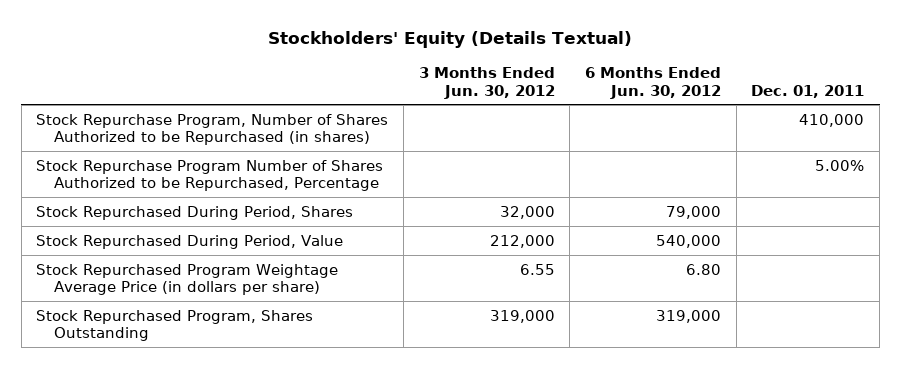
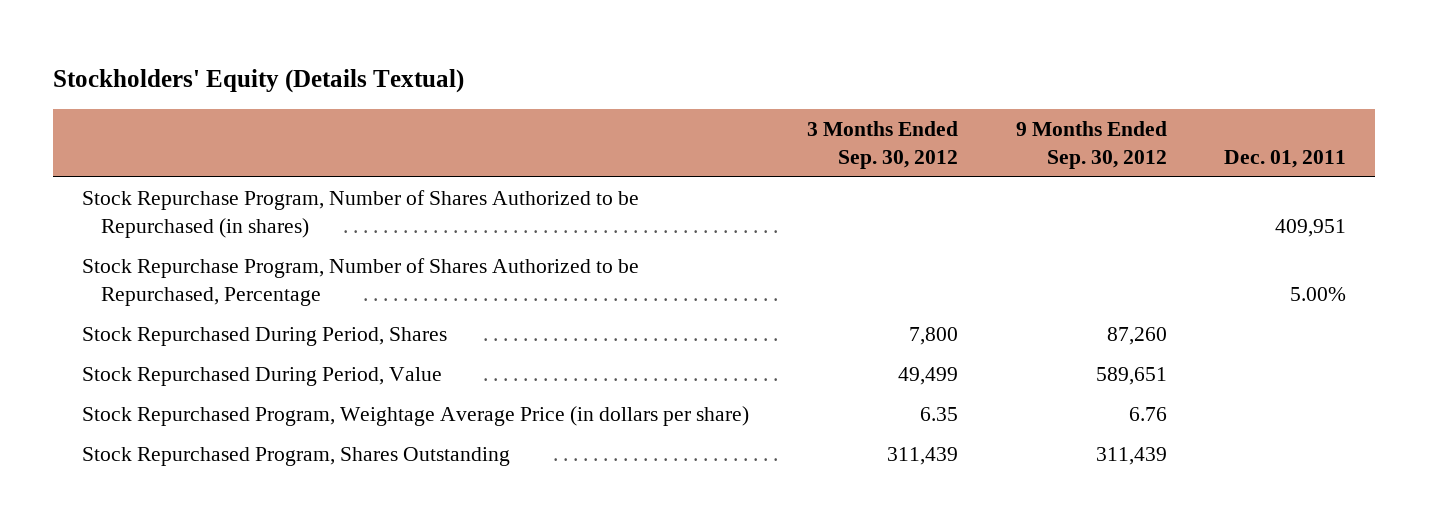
[418,67,555,99] 3 Months Ended Jun. 30, 2012 -> none
[585,67,722,99] 6 Months Ended Jun. 30, 2012 -> none
none -> [807,120,959,169] 3 Months Ended Sep. 30, 2012
none -> [1015,120,1167,169] 9 Months Ended Sep. 30, 2012
[799,113,865,127] 410,000 -> [1275,218,1347,237] 409,951
[36,159,384,191] Stock Repurchase Program Number of Shares Authorized to be Repurchased, Percentage -> [82,257,640,306] Stock Repurchase Program, Number of Shares Authorized to be Repurchased, Percentage
[36,263,339,295] Stock Repurchased Program Weightage Average Price (in dollars per share) -> [82,405,750,426] Stock Repurchased Program, Weightage Average Price (in dollars per share)

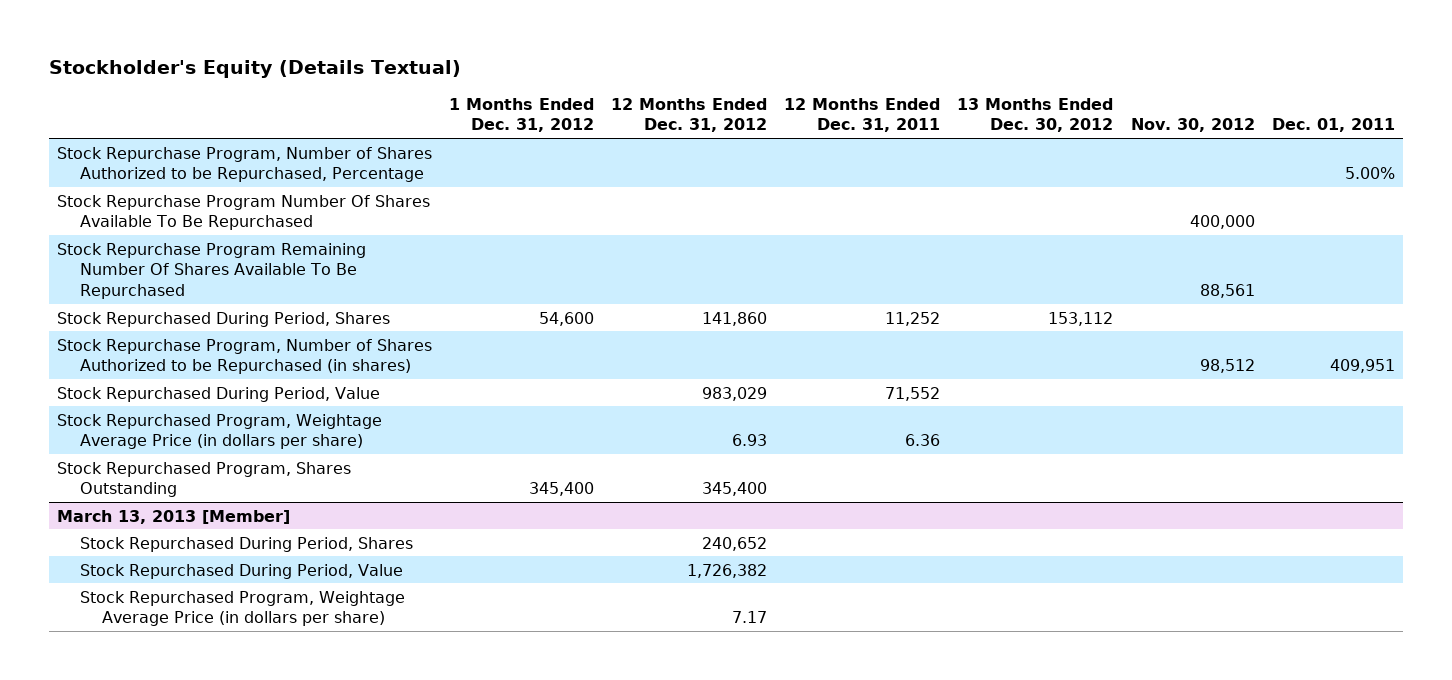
[53,69,465,94] Stockholders' Equity (Details Textual) -> [48,59,461,78] Stockholder's Equity (Details Textual)
[807,120,959,169] 3 Months Ended Sep. 30, 2012 -> none
[1015,120,1167,169] 9 Months Ended Sep. 30, 2012 -> none
none -> [449,97,595,133] 1 Months Ended Dec. 31, 2012
none -> [611,97,768,133] 12 Months Ended Dec. 31, 2012
none -> [784,97,941,133] 12 Months Ended Dec. 31, 2011
none -> [957,97,1114,133] 13 Months Ended Dec. 30, 2012
none -> [1130,118,1255,133] Nov. 30, 2012
none -> [57,194,431,231] Stock Repurchase Program Number Of Shares Available To Be Repurchased
none -> [57,242,367,299] Stock Repurchase Program Remaining Number Of Shares Available To Be Repurchased
[82,189,640,238] Stock Repurchase Program, Number of Shares Authorized to be Repurchased (in shares) -> [57,338,433,375] Stock Repurchase Program, Number of Shares Authorized to be Repurchased (in shares)
none -> [57,509,291,524] March 13, 2013 [Member]
none -> [79,536,413,552] Stock Repurchased During Period, Shares
none -> [79,563,403,579] Stock Repurchased During Period, Value
none -> [79,590,405,627] Stock Repurchased Program, Weightage Average Price (in dollars per share)

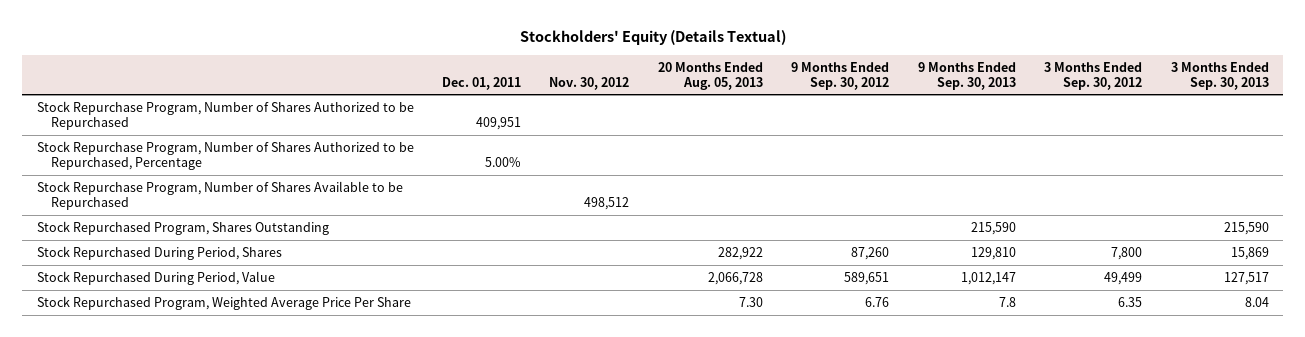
[48,59,461,78] Stockholder's Equity (Details Textual) -> [519,29,786,45] Stockholders' Equity (Details Textual)
[449,97,595,133] 1 Months Ended Dec. 31, 2012 -> none
[611,97,768,133] 12 Months Ended Dec. 31, 2012 -> none
[784,97,941,133] 12 Months Ended Dec. 31, 2011 -> none
[957,97,1114,133] 13 Months Ended Dec. 30, 2012 -> none
none -> [657,61,763,90] 20 Months Ended Aug. 05, 2013
none -> [791,61,890,90] 9 Months Ended Sep. 30, 2012
none -> [917,61,1016,90] 9 Months Ended Sep. 30, 2013
none -> [1044,61,1143,90] 3 Months Ended Sep. 30, 2012
none -> [1170,61,1269,90] 3 Months Ended Sep. 30, 2013
none -> [36,100,414,130] Stock Repurchase Program, Number of Shares Authorized to be Repurchased
[57,242,367,299] Stock Repurchase Program Remaining Number Of Shares Available To Be Repurchased -> none
[57,194,431,231] Stock Repurchase Program Number Of Shares Available To Be Repurchased -> [36,180,403,210] Stock Repurchase Program, Number of Shares Available to be Repurchased
[1189,215,1255,230] 400,000 -> [584,196,630,210] 498,512
[57,461,352,498] Stock Repurchased Program, Shares Outstanding -> [36,220,329,235] Stock Repurchased Program, Shares Outstanding
[57,338,433,375] Stock Repurchase Program, Number of Shares Authorized to be Repurchased (in shares) -> none
[57,509,291,524] March 13, 2013 [Member] -> none
[79,536,413,552] Stock Repurchased During Period, Shares -> none
[79,563,403,579] Stock Repurchased During Period, Value -> none
[79,590,405,627] Stock Repurchased Program, Weightage Average Price (in dollars per share) -> none
[57,413,383,450] Stock Repurchased Program, Weightage Average Price (in dollars per share) -> [36,295,411,310] Stock Repurchased Program, Weighted Average Price Per Share

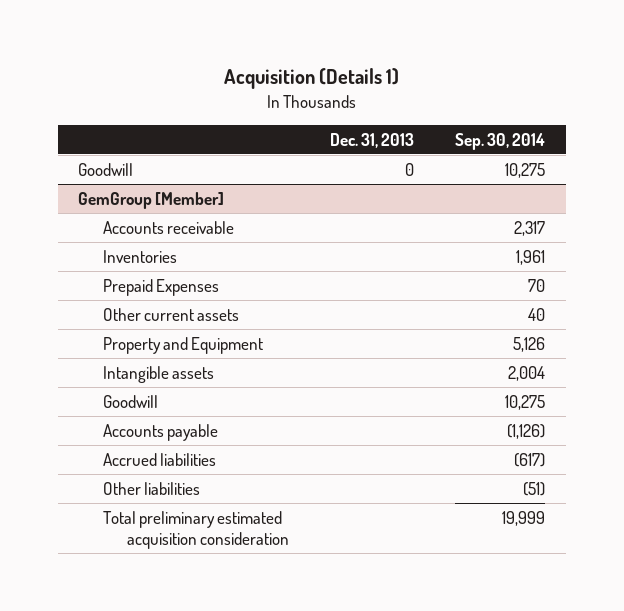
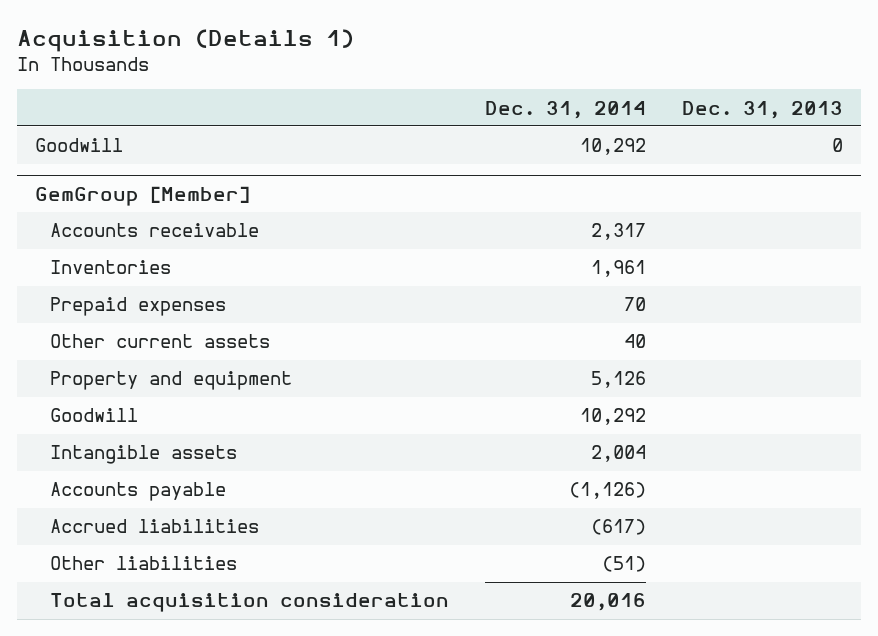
[455,132,546,150] Sep. 30, 2014 -> none
none -> [484,100,646,119] Dec. 31, 2014
[102,278,219,296] Prepaid Expenses -> [49,297,226,317] Prepaid expenses
[102,336,263,354] Property and Equipment -> [49,371,292,391] Property and equipment
[102,365,214,383] Intangible assets -> [49,445,237,465] Intangible assets
[102,510,289,550] Total preliminary estimated acquisition consideration -> [49,593,449,613] Total acquisition consideration

